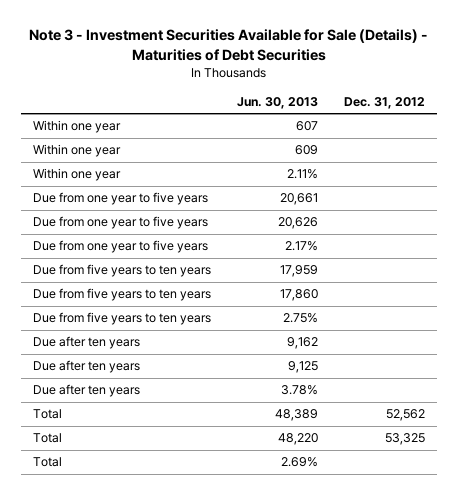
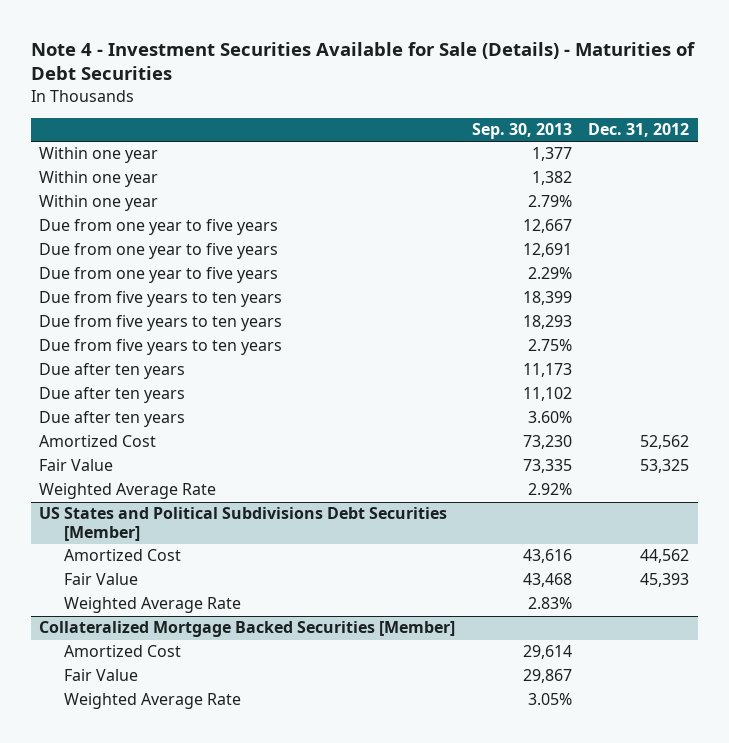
[29,29,429,61] Note 3 - Investment Securities Available for Sale (Details) - Maturities of Debt Securities -> [30,41,695,81] Note 4 - Investment Securities Available for Sale (Details) - Maturities of Debt Securities
[237,96,319,109] Jun. 30, 2013 -> none
none -> [471,123,572,140] Sep. 30, 2013
[33,409,63,420] Total -> [39,435,157,448] Amortized Cost
[33,433,63,444] Total -> [39,459,114,472] Fair Value
[33,457,63,468] Total -> [39,483,217,500] Weighted Average Rate
none -> [39,507,448,542] US States and Political Subdivisions Debt Securities [Member]
none -> [64,549,182,562] Amortized Cost
none -> [64,573,139,586] Fair Value
none -> [64,597,242,614] Weighted Average Rate
none -> [39,621,456,638] Collateralized Mortgage Backed Securities [Member]
none -> [64,645,182,658] Amortized Cost
none -> [64,669,139,682] Fair Value
none -> [64,693,242,710] Weighted Average Rate

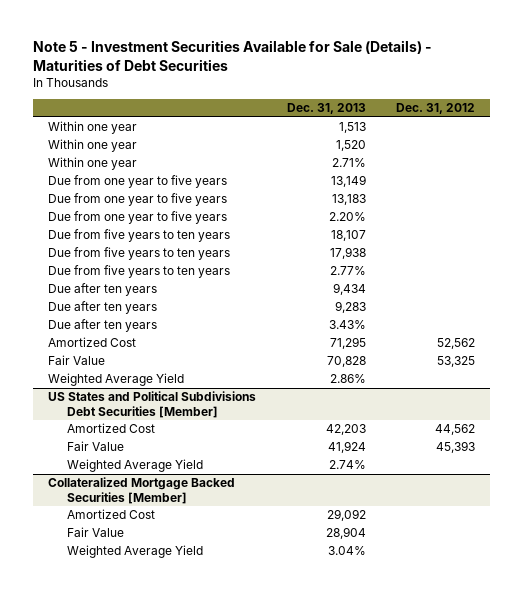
[30,41,695,81] Note 4 - Investment Securities Available for Sale (Details) - Maturities of Debt Securities -> [33,39,433,71] Note 5 - Investment Securities Available for Sale (Details) - Maturities of Debt Securities
[471,123,572,140] Sep. 30, 2013 -> none
none -> [286,103,366,115] Dec. 31, 2013
[39,483,217,500] Weighted Average Rate -> [48,373,185,387] Weighted Average Yield
[64,597,242,614] Weighted Average Rate -> [66,459,203,473] Weighted Average Yield
[64,693,242,710] Weighted Average Rate -> [66,545,203,559] Weighted Average Yield

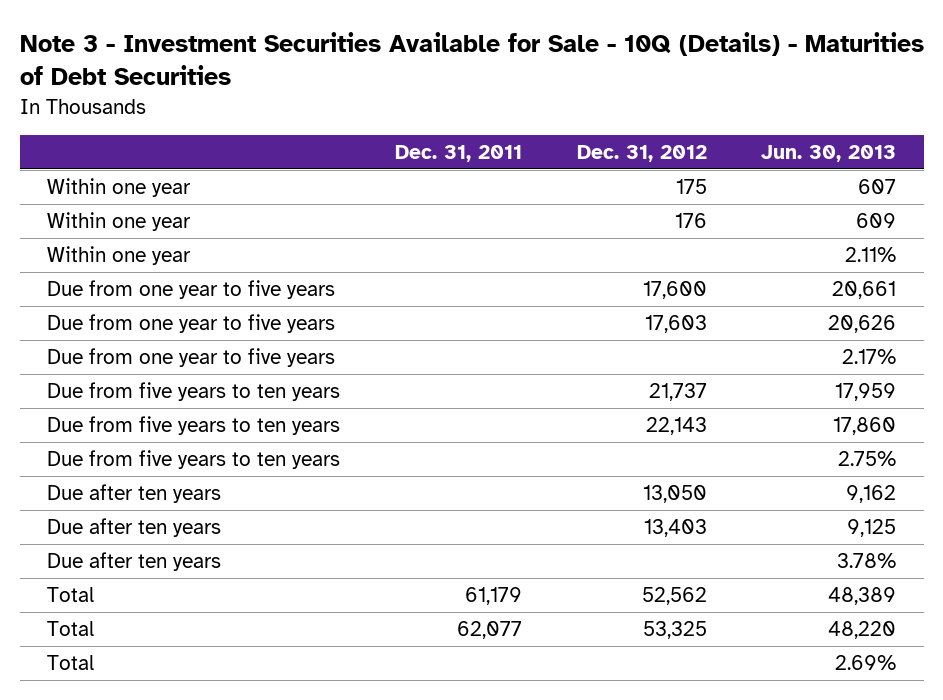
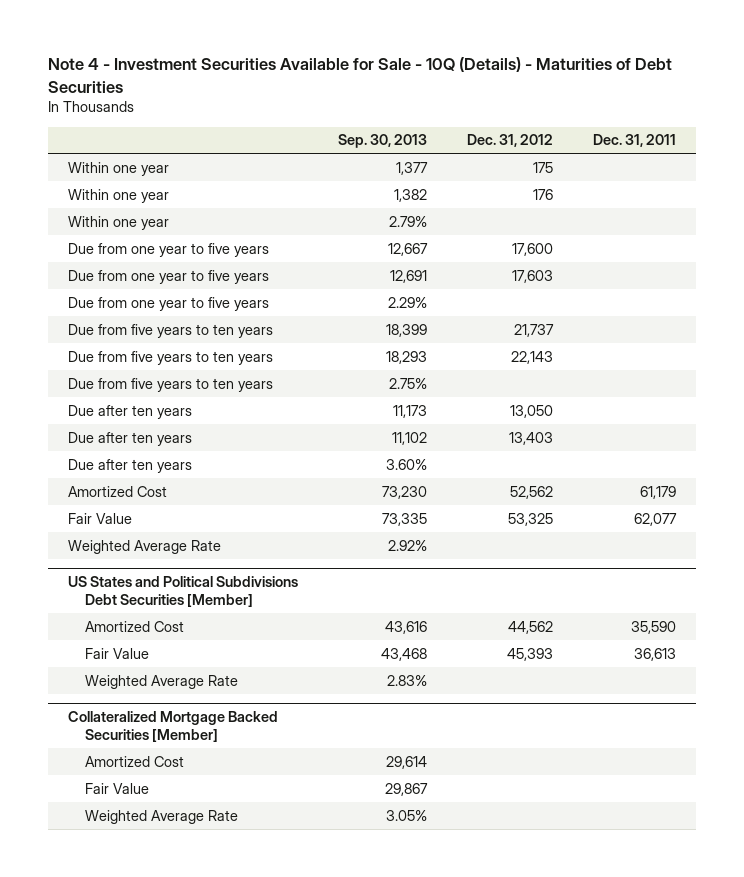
[19,32,924,86] Note 3 - Investment Securities Available for Sale - 10Q (Details) - Maturities of Debt Securities -> [48,57,673,93] Note 4 - Investment Securities Available for Sale - 10Q (Details) - Maturities of Debt Securities
[761,144,897,162] Jun. 30, 2013 -> none
none -> [338,134,428,149] Sep. 30, 2013
[46,587,94,603] Total -> [68,485,168,497] Amortized Cost
[46,621,94,637] Total -> [68,512,133,524] Fair Value
[46,655,94,671] Total -> [68,539,222,554] Weighted Average Rate
none -> [68,575,299,607] US States and Political Subdivisions Debt Securities [Member]
none -> [85,620,185,632] Amortized Cost
none -> [85,647,150,659] Fair Value
none -> [85,674,239,689] Weighted Average Rate
none -> [68,710,279,742] Collateralized Mortgage Backed Securities [Member]
none -> [85,755,185,767] Amortized Cost
none -> [85,782,150,794] Fair Value
none -> [85,809,239,824] Weighted Average Rate

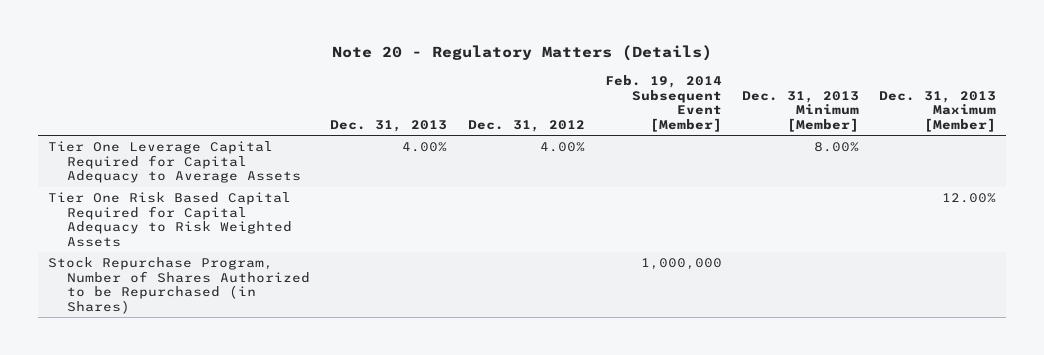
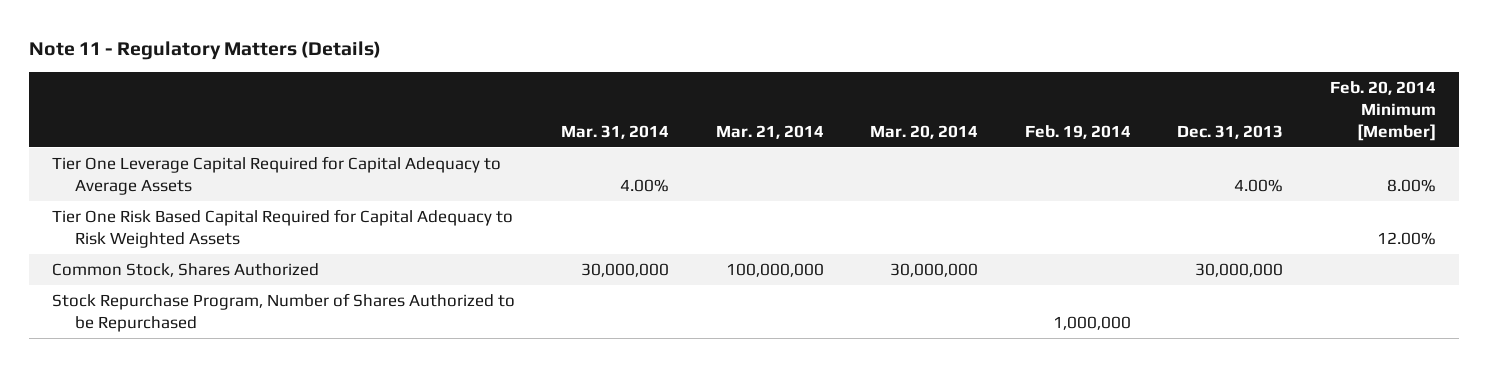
[331,45,712,62] Note 20 - Regulatory Matters (Details) -> [28,41,381,61] Note 11 - Regulatory Matters (Details)
[467,119,585,132] Dec. 31, 2012 -> none
[604,75,722,132] Feb. 19, 2014 Subsequent Event [Member] -> none
[741,90,859,132] Dec. 31, 2013 Minimum [Member] -> none
[878,90,996,132] Dec. 31, 2013 Maximum [Member] -> none
none -> [561,124,670,139] Mar. 31, 2014
none -> [715,124,824,139] Mar. 21, 2014
none -> [870,124,979,139] Mar. 20, 2014
none -> [1024,124,1131,139] Feb. 19, 2014
none -> [1329,81,1436,141] Feb. 20, 2014 Minimum [Member]
none -> [51,262,319,277] Common Stock, Shares Authorized
[47,257,311,314] Stock Repurchase Program, Number of Shares Authorized to be Repurchased (in Shares) -> [51,292,515,332] Stock Repurchase Program, Number of Shares Authorized to be Repurchased

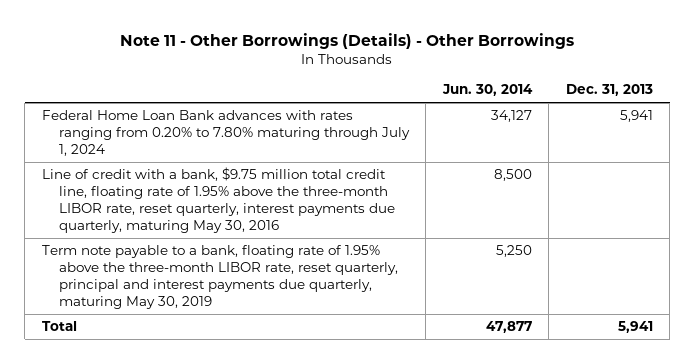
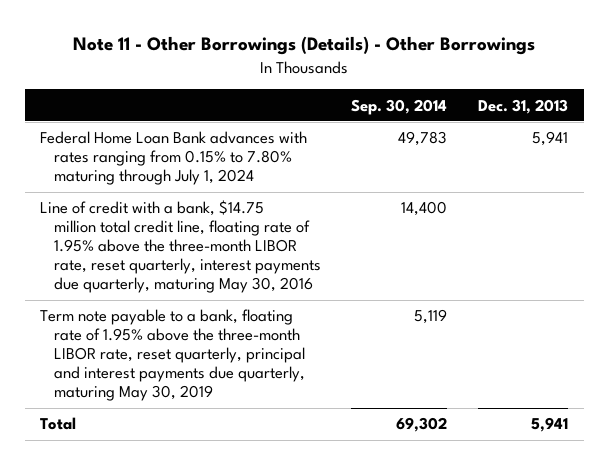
[441,84,533,97] Jun. 30, 2014 -> none
none -> [351,98,448,115] Sep. 30, 2014
[41,110,410,157] Federal Home Loan Bank advances with rates ranging from 0.20% to 7.80% maturing through July 1, 2024 -> [40,131,308,186] Federal Home Loan Bank advances with rates ranging from 0.15% to 7.80% maturing through July 1, 2024
[41,167,395,234] Line of credit with a bank, $9.75 million total credit line, floating rate of 1.95% above the three-month LIBOR rate, reset quarterly, interest payments due quarterly, maturing May 30, 2016 -> [40,200,321,294] Line of credit with a bank, $14.75 million total credit line, floating rate of 1.95% above the three-month LIBOR rate, reset quarterly, interest payments due quarterly, maturing May 30, 2016

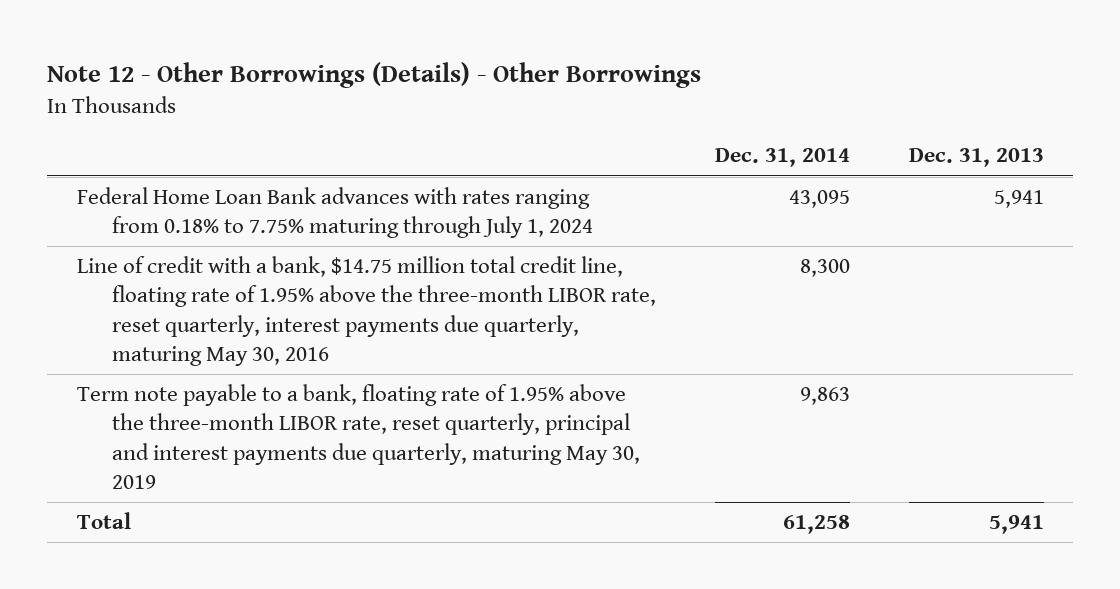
[73,36,536,56] Note 11 - Other Borrowings (Details) - Other Borrowings -> [47,62,702,89] Note 12 - Other Borrowings (Details) - Other Borrowings
[351,98,448,115] Sep. 30, 2014 -> none
none -> [715,148,851,168] Dec. 31, 2014
[40,131,308,186] Federal Home Loan Bank advances with rates ranging from 0.15% to 7.80% maturing through July 1, 2024 -> [76,187,594,239] Federal Home Loan Bank advances with rates ranging from 0.18% to 7.75% maturing through July 1, 2024

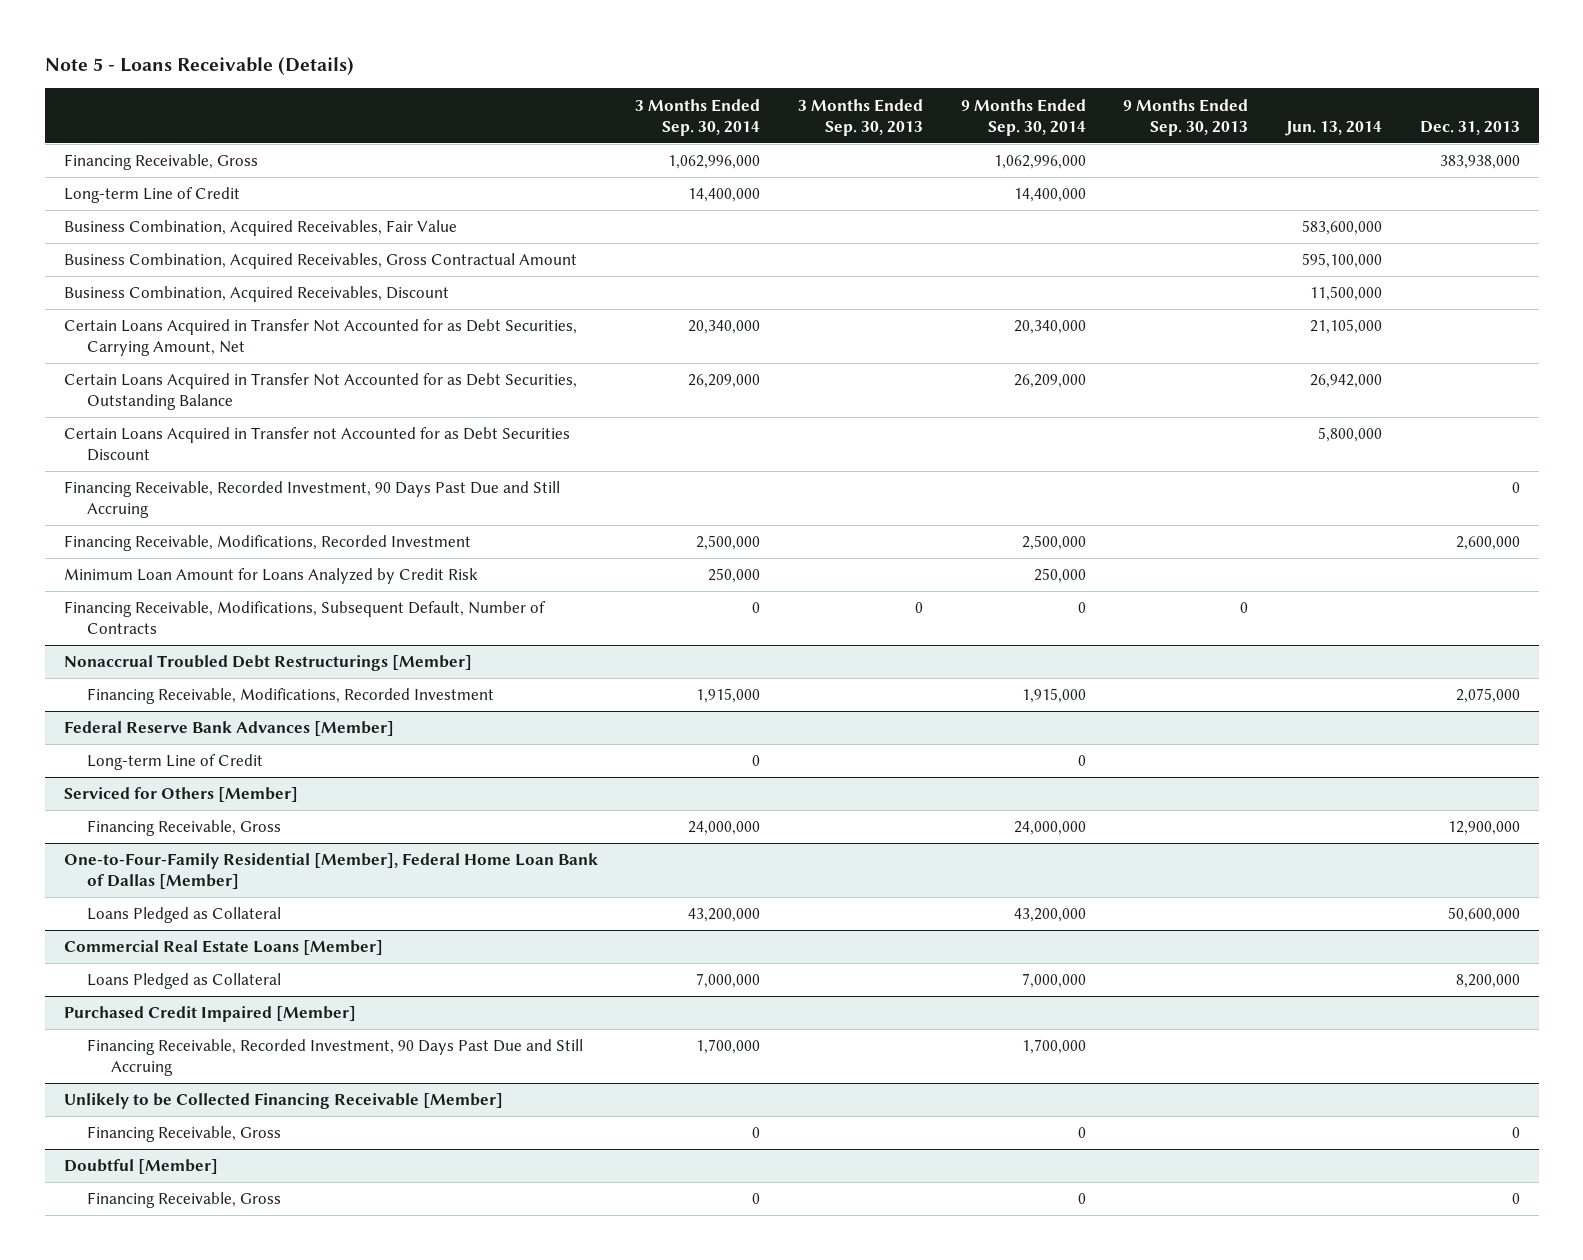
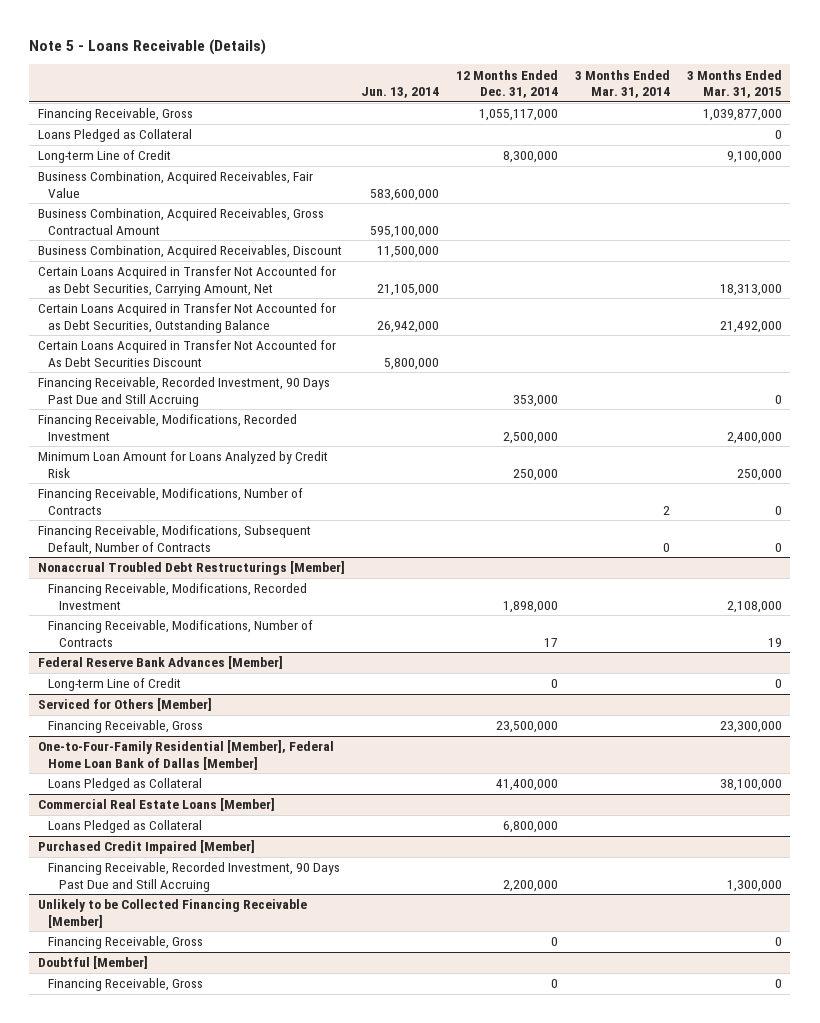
[635,98,761,136] 3 Months Ended Sep. 30, 2014 -> none
[797,98,923,136] 3 Months Ended Sep. 30, 2013 -> none
[960,98,1086,136] 9 Months Ended Sep. 30, 2014 -> none
[1123,98,1249,136] 9 Months Ended Sep. 30, 2013 -> none
[1419,120,1520,135] Dec. 31, 2013 -> none
none -> [456,69,559,99] 12 Months Ended Dec. 31, 2014
none -> [575,69,671,99] 3 Months Ended Mar. 31, 2014
none -> [686,69,782,99] 3 Months Ended Mar. 31, 2015
none -> [37,129,192,143] Loans Pledged as Collateral
[63,427,570,462] Certain Loans Acquired in Transfer not Accounted for as Debt Securities Discount -> [37,340,336,367] Certain Loans Acquired in Transfer Not Accounted for As Debt Securities Discount
none -> [37,488,303,515] Financing Receivable, Modifications, Number of Contracts
none -> [48,620,314,647] Financing Receivable, Modifications, Number of Contracts

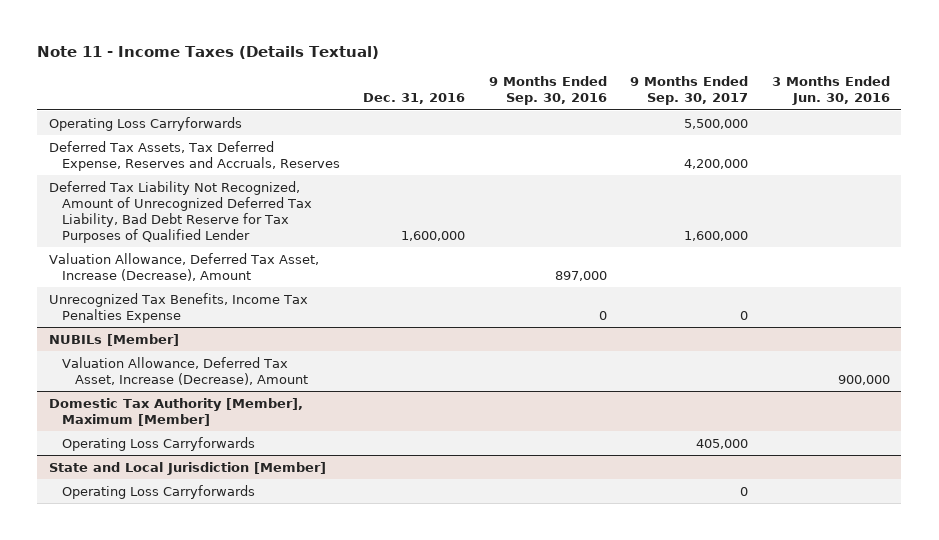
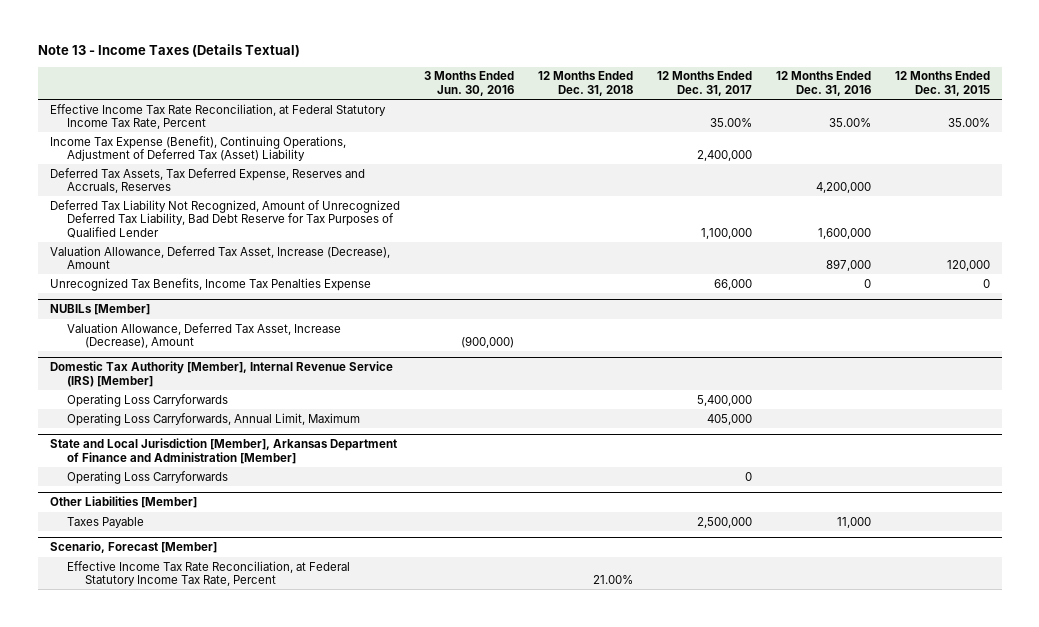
[37,45,380,59] Note 11 - Income Taxes (Details Textual) -> [37,44,300,58] Note 13 - Income Taxes (Details Textual)
[363,93,466,105] Dec. 31, 2016 -> none
[488,76,607,106] 9 Months Ended Sep. 30, 2016 -> none
[630,76,749,106] 9 Months Ended Sep. 30, 2017 -> none
none -> [537,71,633,96] 12 Months Ended Dec. 31, 2018
none -> [656,71,752,96] 12 Months Ended Dec. 31, 2017
none -> [775,71,871,96] 12 Months Ended Dec. 31, 2016
none -> [894,71,990,96] 12 Months Ended Dec. 31, 2015
[48,116,242,131] Operating Loss Carryforwards -> none
none -> [49,103,386,130] Effective Income Tax Rate Reconciliation, at Federal Statutory Income Tax Rate, Percent
none -> [49,135,346,162] Income Tax Expense (Benefit), Continuing Operations, Adjustment of Deferred Tax (Asset) Liability
[48,397,303,426] Domestic Tax Authority [Member], Maximum [Member] -> none
[62,436,256,451] Operating Loss Carryforwards -> none
[837,374,890,385] 900,000 -> [460,336,514,349] (900,000)
none -> [49,361,393,387] Domestic Tax Authority [Member], Internal Revenue Service (IRS) [Member]
none -> [67,393,229,407] Operating Loss Carryforwards
none -> [67,412,361,426] Operating Loss Carryforwards, Annual Limit, Maximum
[48,461,326,475] State and Local Jurisdiction [Member] -> [49,438,397,464] State and Local Jurisdiction [Member], Arkansas Department of Finance and Administration [Member]
none -> [49,496,197,509] Other Liabilities [Member]
none -> [67,516,145,528] Taxes Payable
none -> [49,541,217,554] Scenario, Forecast [Member]
none -> [67,560,351,587] Effective Income Tax Rate Reconciliation, at Federal Statutory Income Tax Rate, Percent

